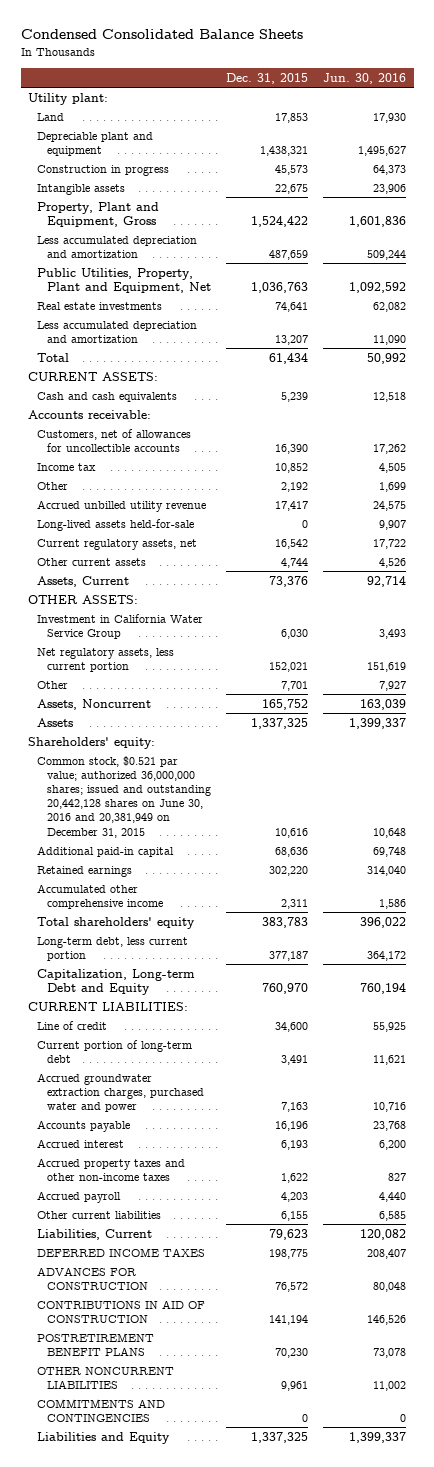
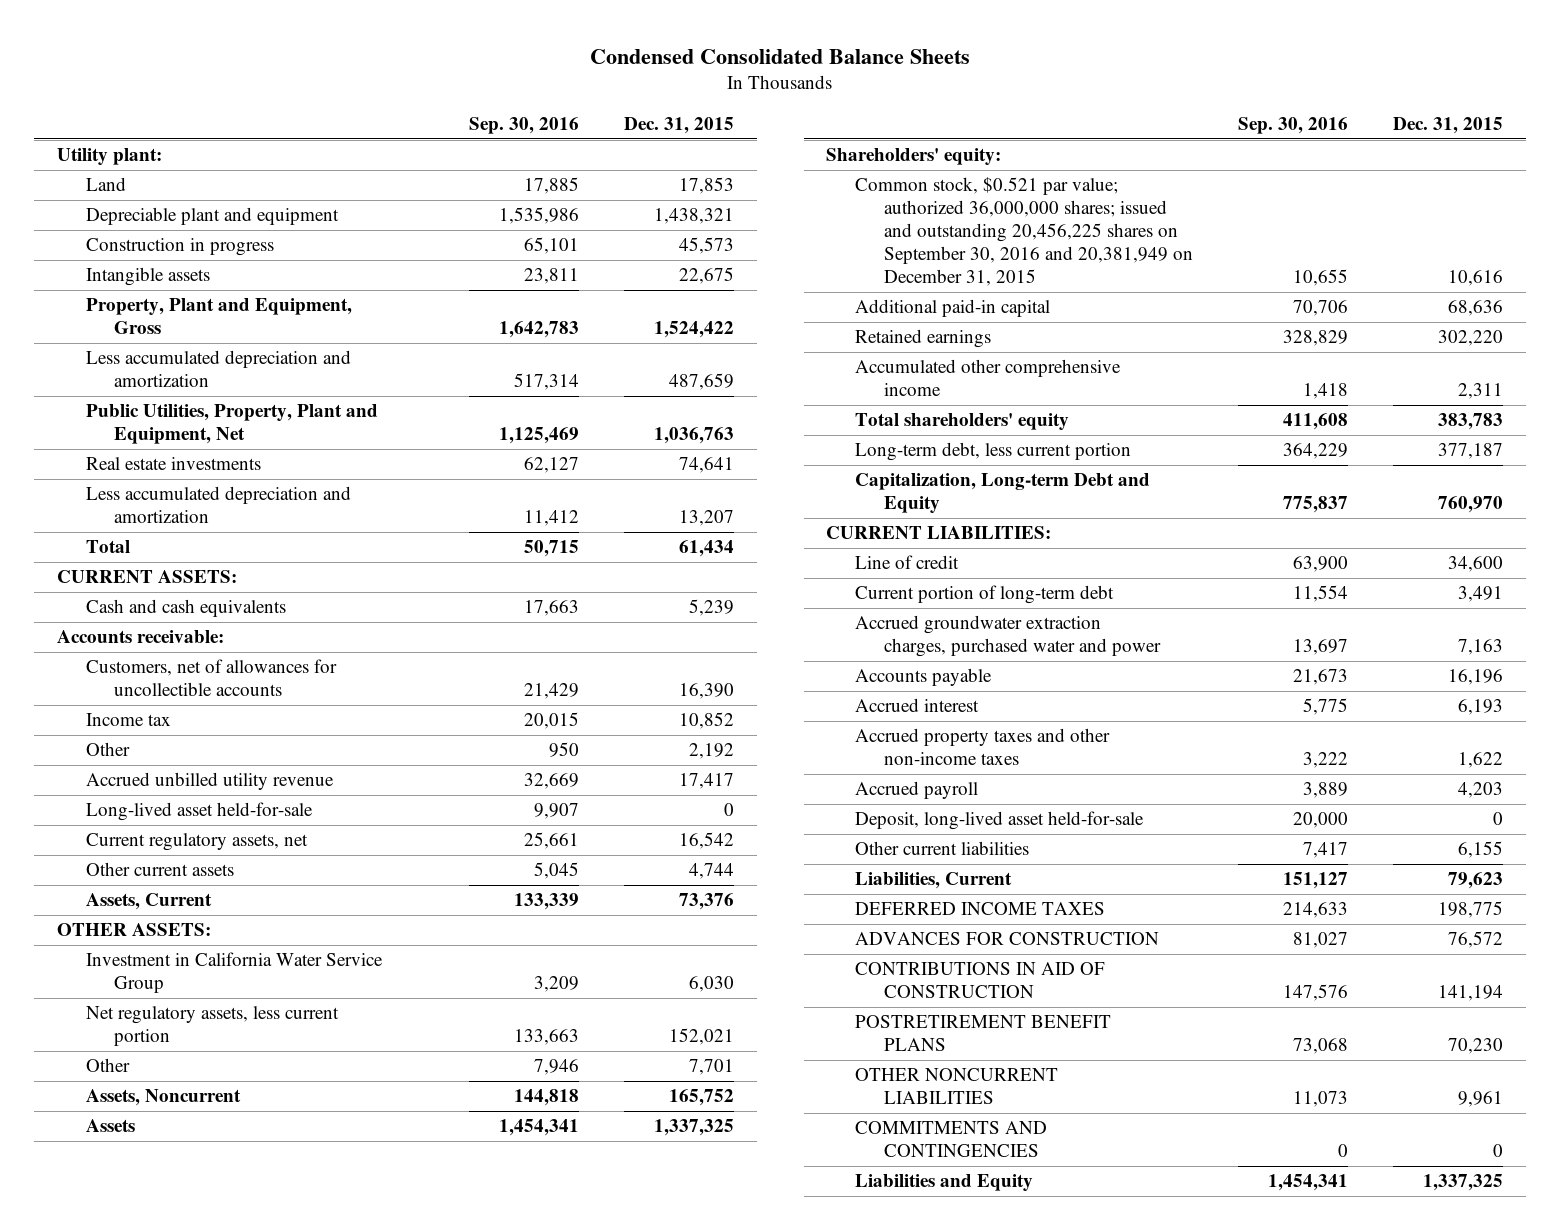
[323,72,407,84] Jun. 30, 2016 -> none
none -> [468,116,579,134] Sep. 30, 2016
[37,518,195,531] Long-lived assets held-for-sale -> [85,802,313,822] Long-lived asset held-for-sale
[37,755,211,838] Common stock, $0.521 par value; authorized 36,000,000 shares; issued and outstanding 20,442,128 shares on June 30, 2016 and 20,381,949 on December 31, 2015 -> [855,177,1193,286] Common stock, $0.521 par value; authorized 36,000,000 shares; issued and outstanding 20,456,225 shares on September 30, 2016 and 20,381,949 on December 31, 2015
none -> [855,811,1145,831] Deposit, long-lived asset held-for-sale

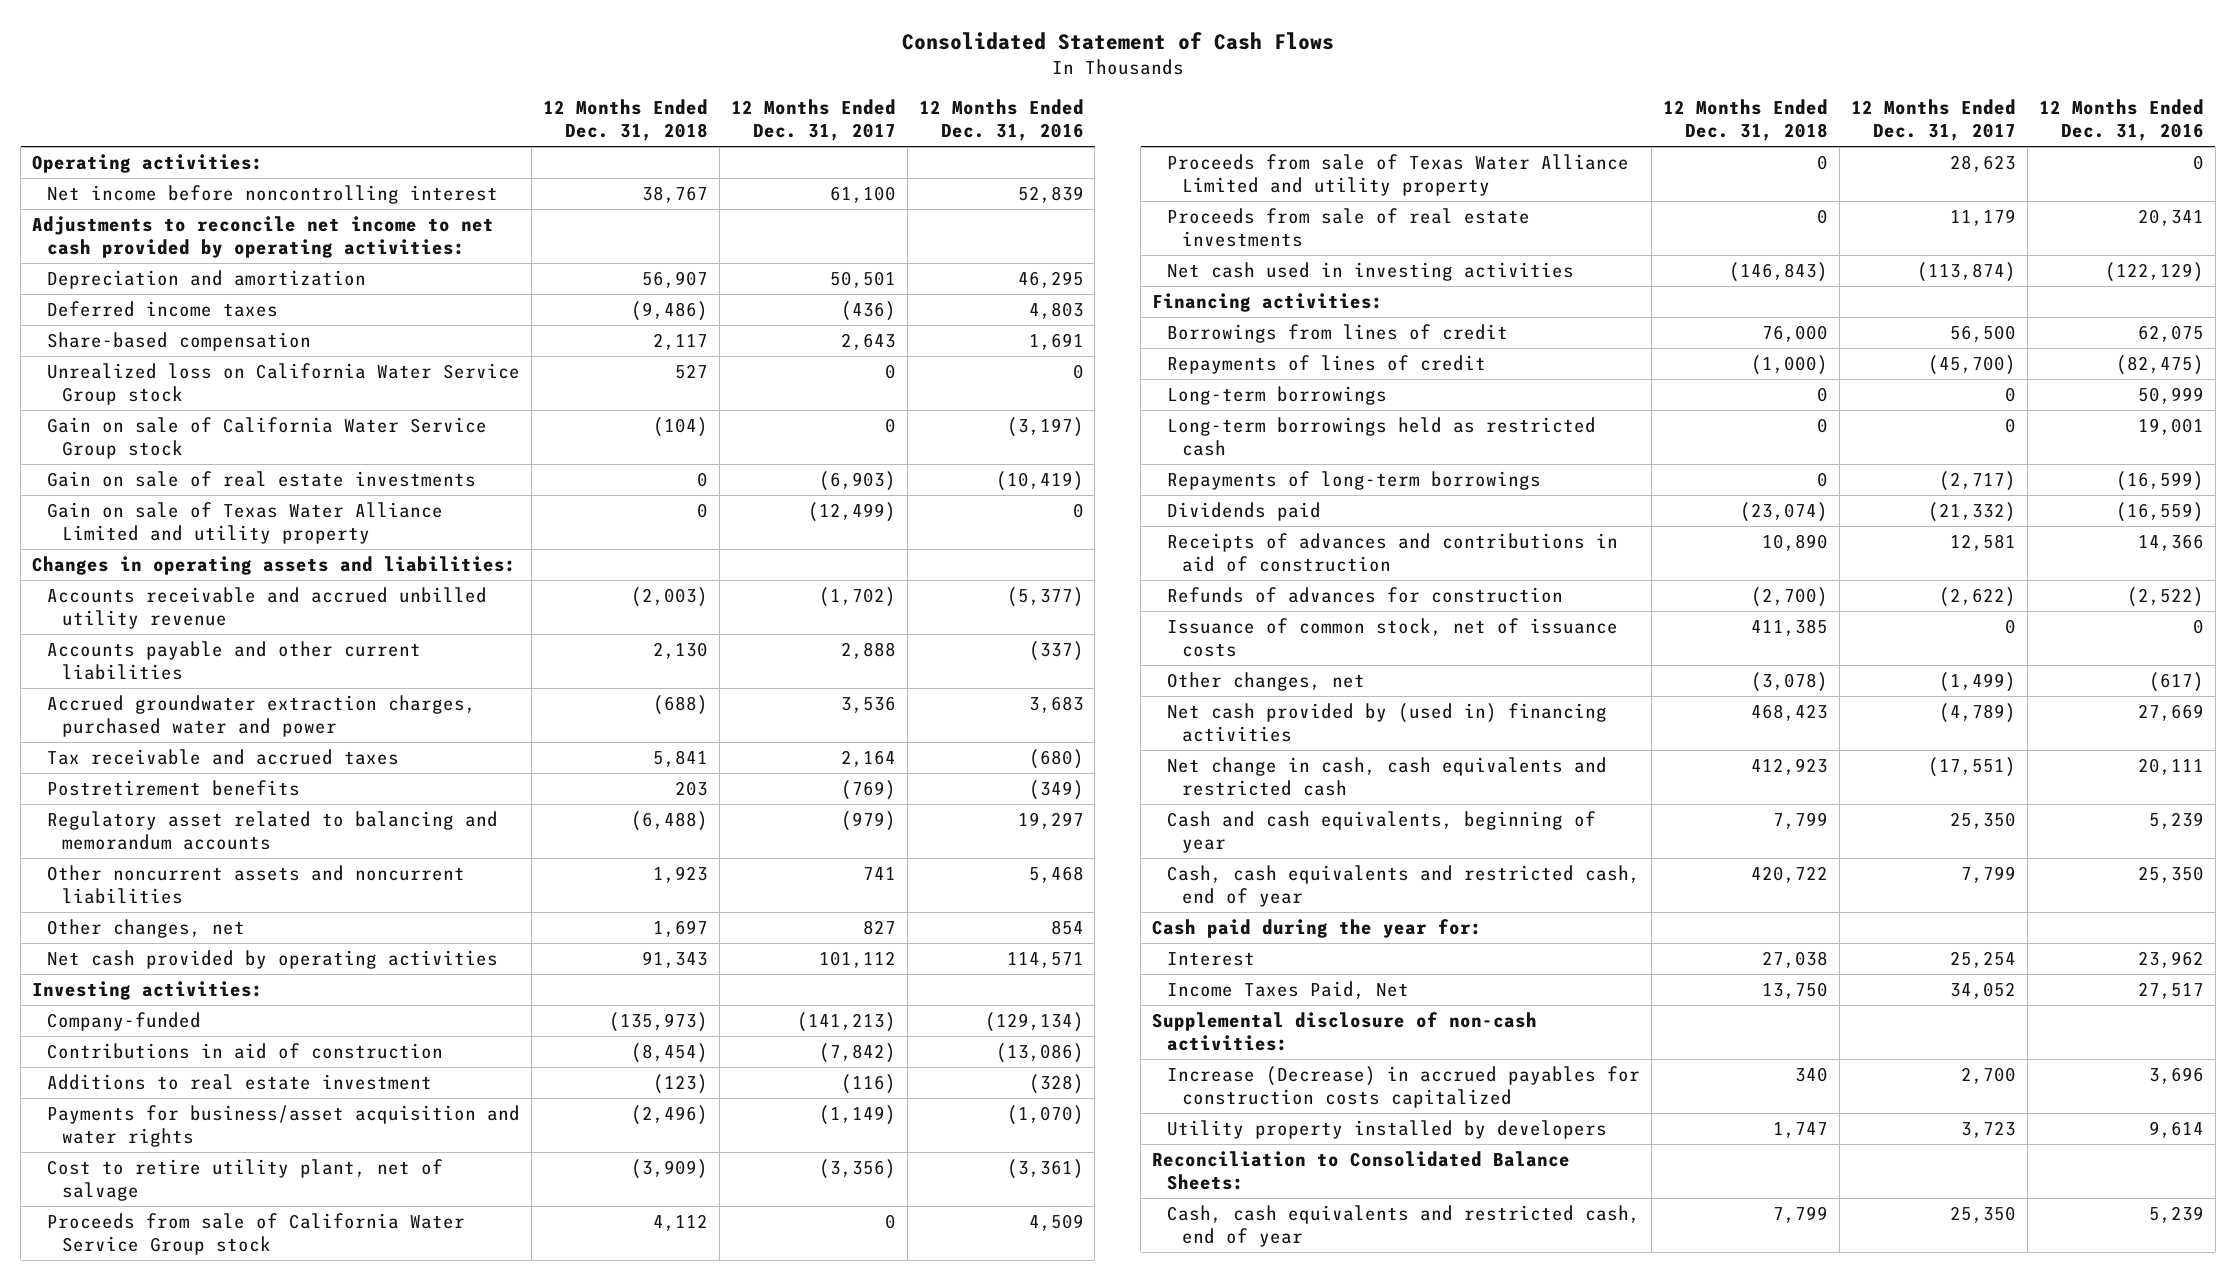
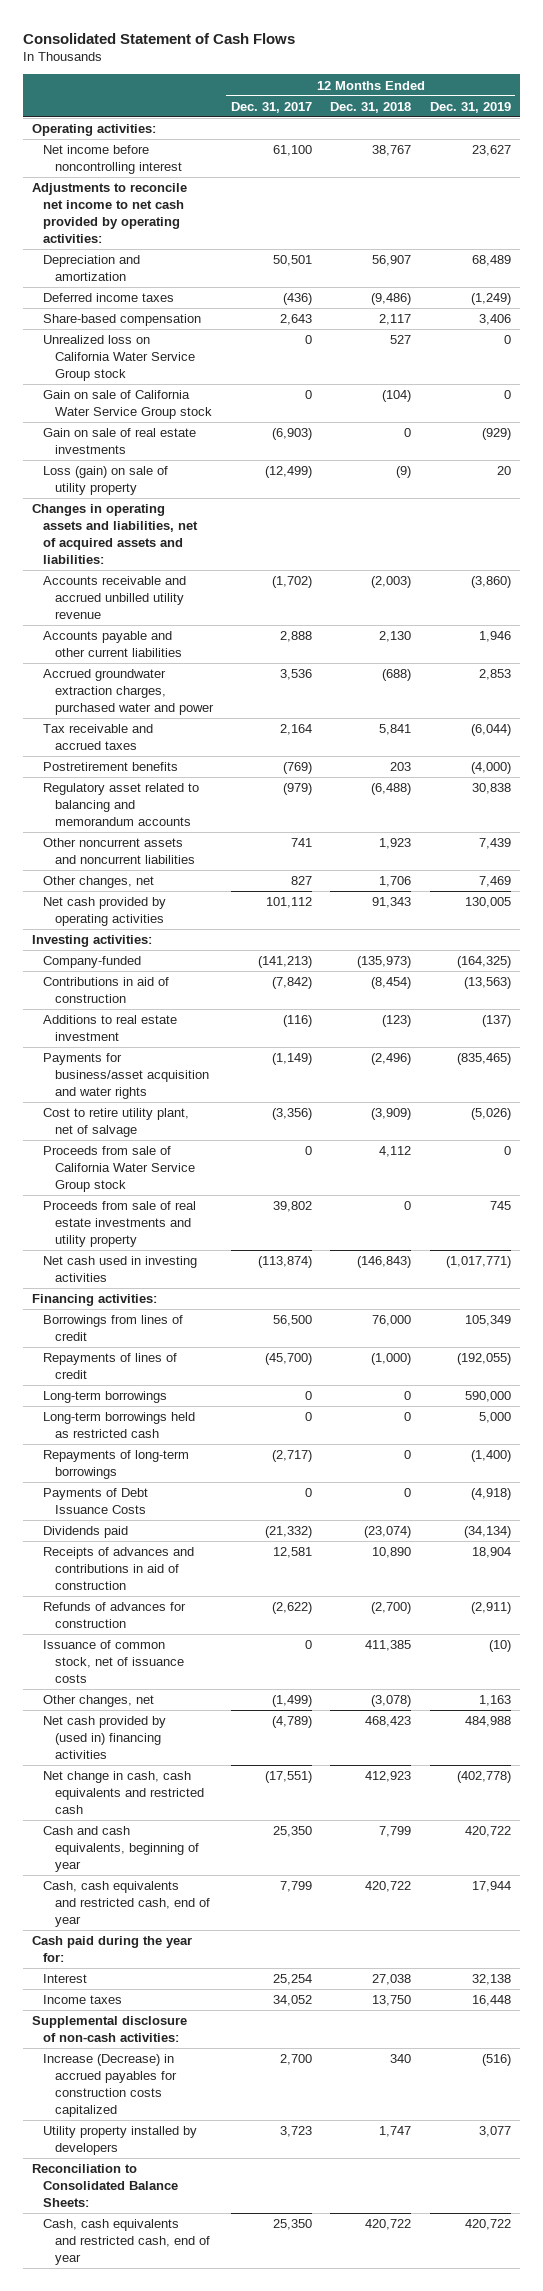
[918,99,1084,141] 12 Months Ended Dec. 31, 2016 -> none
none -> [429,101,511,113] Dec. 31, 2019
[46,501,443,544] Gain on sale of Texas Water Alliance Limited and utility property -> [43,466,169,495] Loss (gain) on sale of utility property
[696,502,708,518] 0 -> [396,466,412,479] (9)
[32,555,517,575] Changes in operating assets and liabilities: -> [32,504,199,564] Changes in operating assets and liabilities, net of acquired assets and liabilities:
[652,919,708,937] 1,697 -> [379,876,412,888] 1,706
[1167,153,1630,196] Proceeds from sale of Texas Water Alliance Limited and utility property -> none
[1167,207,1531,247] Proceeds from sale of real estate investments -> [43,1201,197,1247] Proceeds from sale of real estate investments and utility property
[1949,208,2016,226] 11,179 -> [272,1201,312,1213] 39,802
none -> [43,1488,149,1514] Payments of Debt Issuance Costs
[1167,980,1410,999] Income Taxes Paid, Net -> [43,1995,123,2005] Income taxes
[1772,1205,1828,1223] 7,799 -> [365,2219,412,2231] 420,722

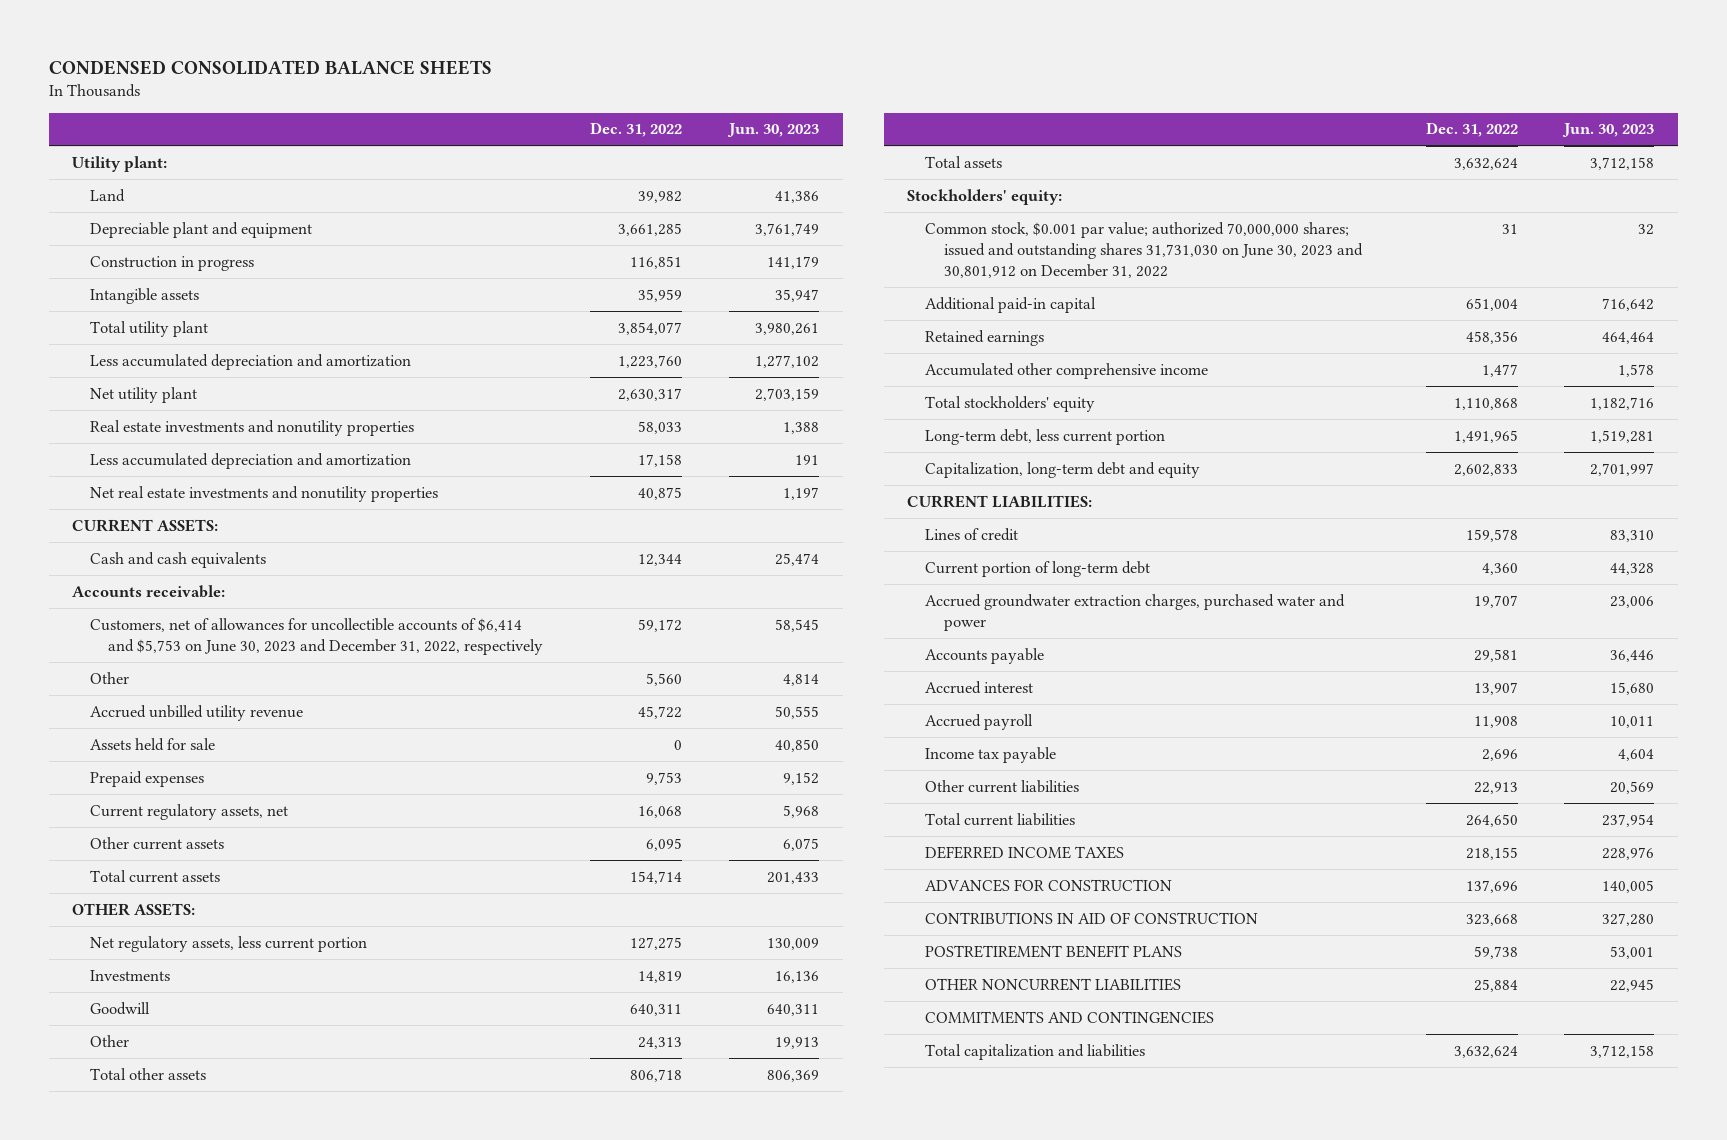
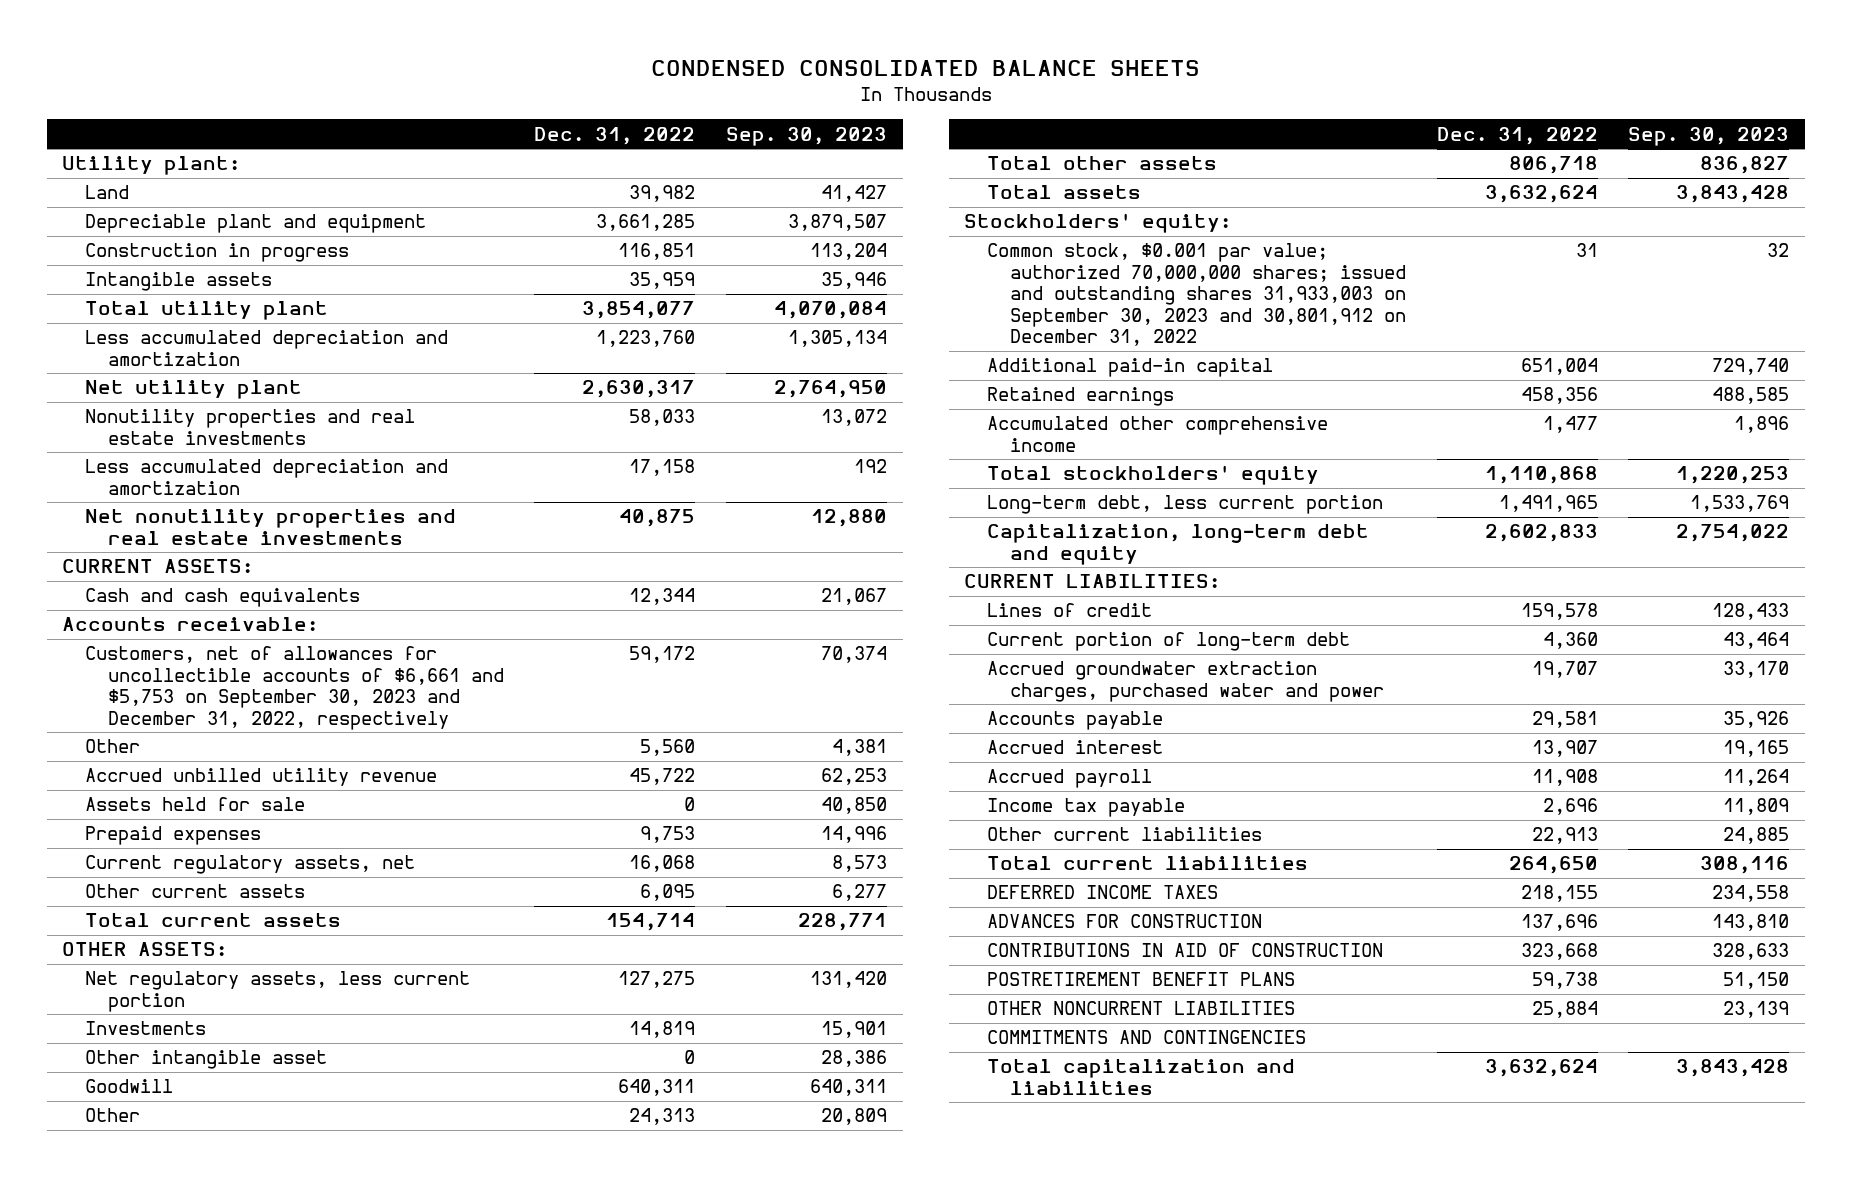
[727,123,820,138] Jun. 30, 2023 -> none
none -> [726,126,888,146] Sep. 30, 2023
[90,419,415,436] Real estate investments and nonutility properties -> [85,409,416,445] Nonutility properties and real estate investments
[90,485,439,502] Net real estate investments and nonutility properties -> [85,509,457,545] Net nonutility properties and real estate investments
[90,617,544,655] Customers, net of allowances for uncollectible accounts of $6,414 and $5,753 on June 30, 2023 and December 31, 2022, respectively -> [85,646,504,730] Customers, net of allowances for uncollectible accounts of $6,661 and $5,753 on September 30, 2023 and December 31, 2022, respectively
none -> [85,1050,328,1070] Other intangible asset
[925,221,1363,279] Common stock, $0.001 par value; authorized 70,000,000 shares; issued and outstanding shares 31,731,030 on June 30, 2023 and 30,801,912 on December 31, 2022 -> [987,243,1406,347] Common stock, $0.001 par value; authorized 70,000,000 shares; issued and outstanding shares 31,933,003 on September 30, 2023 and 30,801,912 on December 31, 2022

